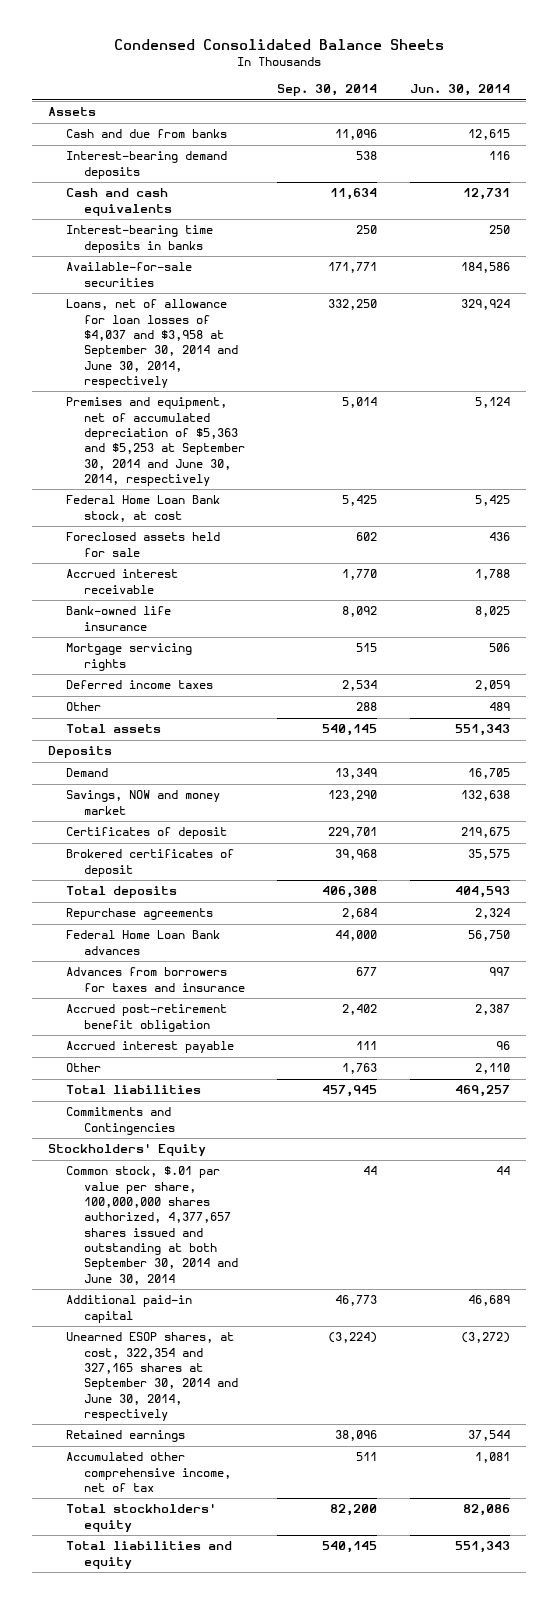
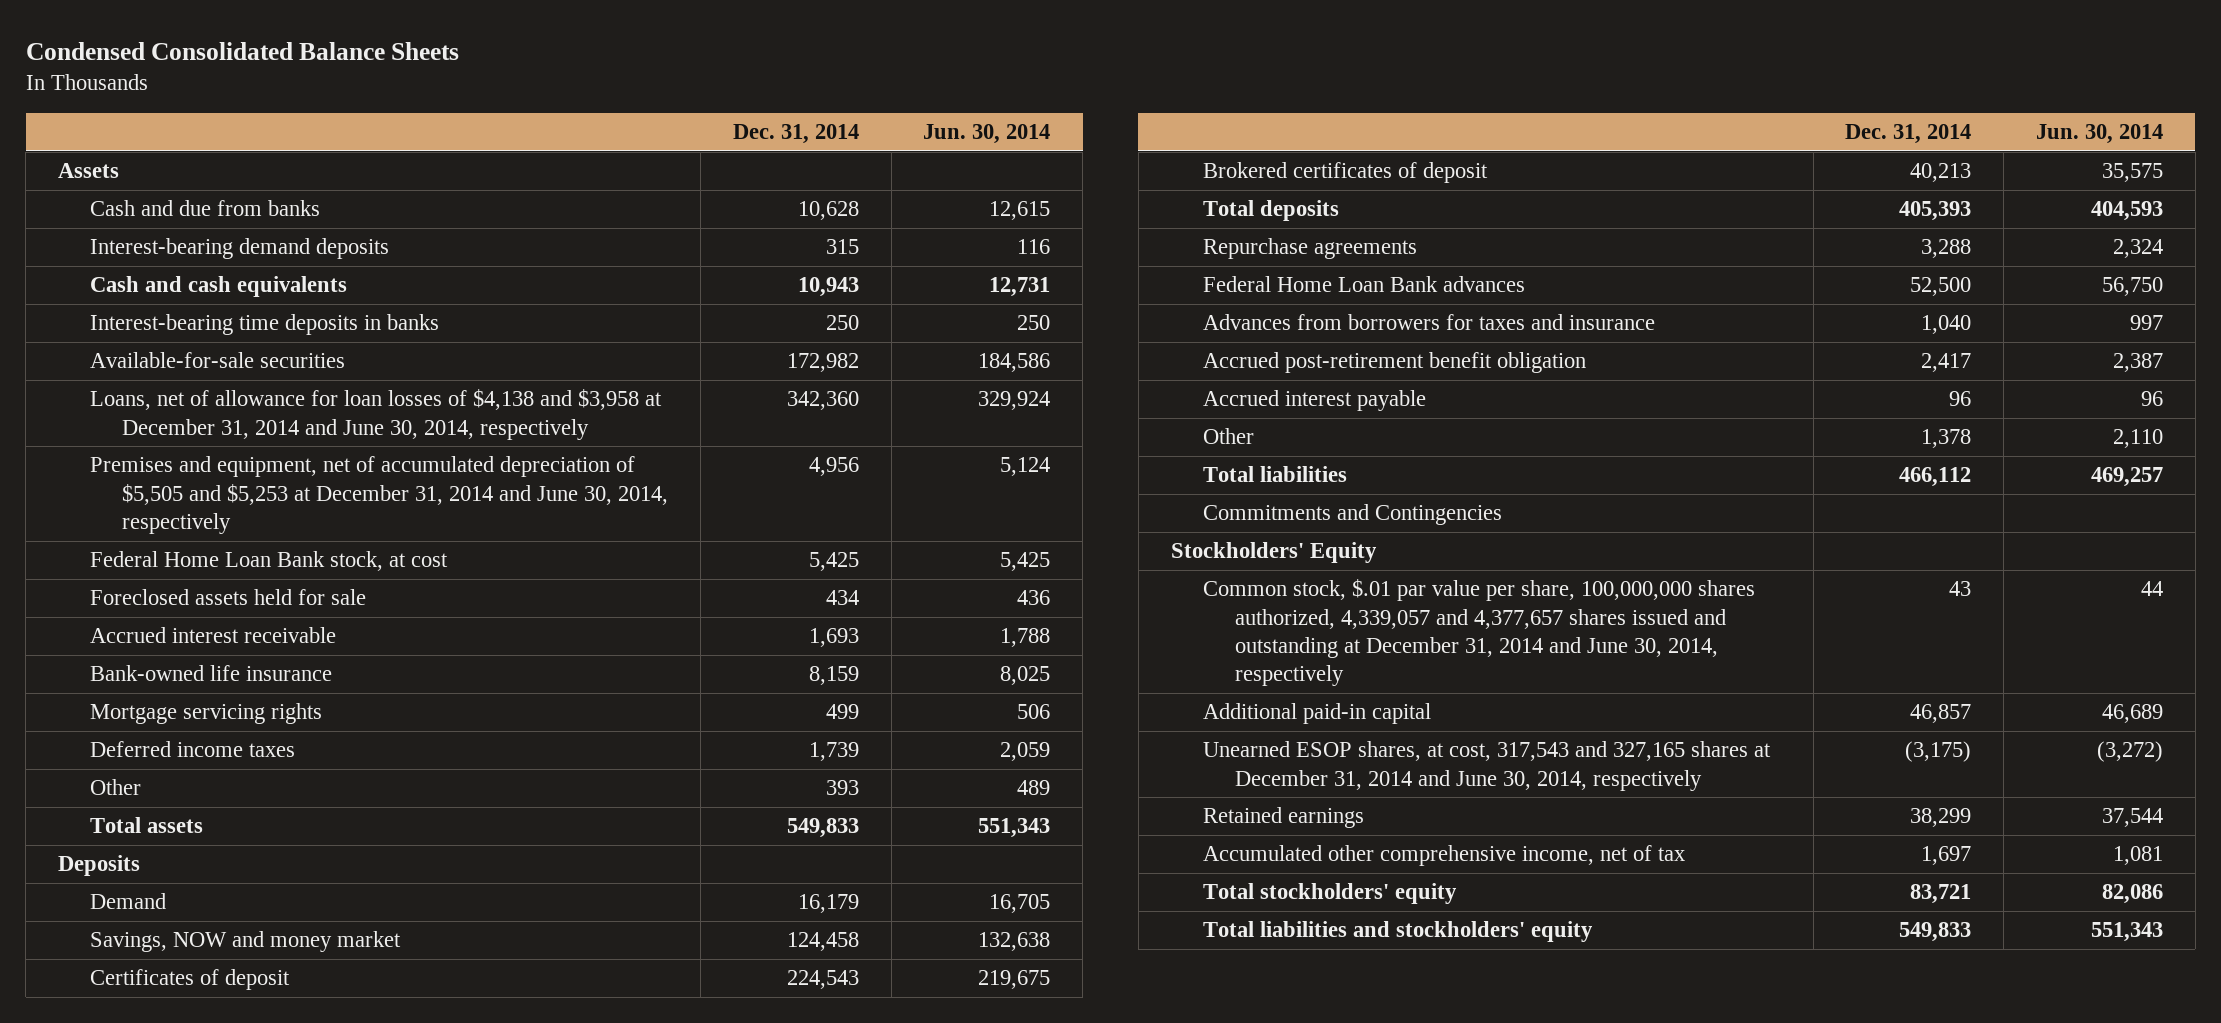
[277,84,378,97] Sep. 30, 2014 -> none
none -> [732,123,859,144] Dec. 31, 2014
[65,299,238,389] Loans, net of allowance for loan losses of $4,037 and $3,958 at September 30, 2014 and June 30, 2014, respectively -> [90,389,663,440] Loans, net of allowance for loan losses of $4,138 and $3,958 at December 31, 2014 and June 30, 2014, respectively
[65,397,245,487] Premises and equipment, net of accumulated depreciation of $5,363 and $5,253 at September 30, 2014 and June 30, 2014, respectively -> [90,456,669,534] Premises and equipment, net of accumulated depreciation of $5,505 and $5,253 at December 31, 2014 and June 30, 2014, respectively
[65,1166,238,1285] Common stock, $.01 par value per share, 100,000,000 shares authorized, 4,377,657 shares issued and outstanding at both September 30, 2014 and June 30, 2014 -> [1202,579,1755,686] Common stock, $.01 par value per share, 100,000,000 shares authorized, 4,339,057 and 4,377,657 shares issued and outstanding at December 31, 2014 and June 30, 2014, respectively
[65,1332,238,1422] Unearned ESOP shares, at cost, 322,354 and 327,165 shares at September 30, 2014 and June 30, 2014, respectively -> [1202,741,1771,791] Unearned ESOP shares, at cost, 317,543 and 327,165 shares at December 31, 2014 and June 30, 2014, respectively
[65,1541,232,1569] Total liabilities and equity -> [1202,921,1593,943] Total liabilities and stockholders' equity

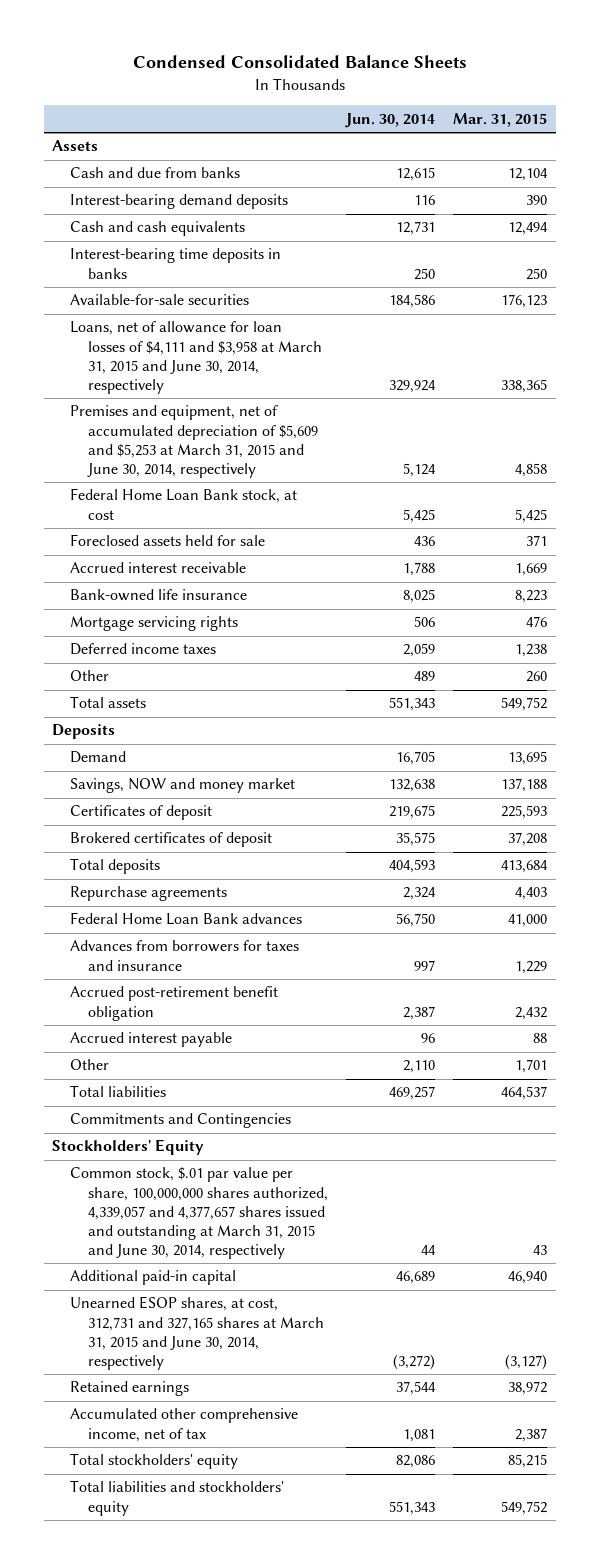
[732,123,859,144] Dec. 31, 2014 -> none
none -> [452,112,547,127] Mar. 31, 2015
[90,389,663,440] Loans, net of allowance for loan losses of $4,138 and $3,958 at December 31, 2014 and June 30, 2014, respectively -> [70,321,323,394] Loans, net of allowance for loan losses of $4,111 and $3,958 at March 31, 2015 and June 30, 2014, respectively
[90,456,669,534] Premises and equipment, net of accumulated depreciation of $5,505 and $5,253 at December 31, 2014 and June 30, 2014, respectively -> [70,405,319,478] Premises and equipment, net of accumulated depreciation of $5,609 and $5,253 at March 31, 2015 and June 30, 2014, respectively
[1202,579,1755,686] Common stock, $.01 par value per share, 100,000,000 shares authorized, 4,339,057 and 4,377,657 shares issued and outstanding at December 31, 2014 and June 30, 2014, respectively -> [70,1167,329,1260] Common stock, $.01 par value per share, 100,000,000 shares authorized, 4,339,057 and 4,377,657 shares issued and outstanding at March 31, 2015 and June 30, 2014, respectively
[1202,741,1771,791] Unearned ESOP shares, at cost, 317,543 and 327,165 shares at December 31, 2014 and June 30, 2014, respectively -> [70,1296,325,1370] Unearned ESOP shares, at cost, 312,731 and 327,165 shares at March 31, 2015 and June 30, 2014, respectively

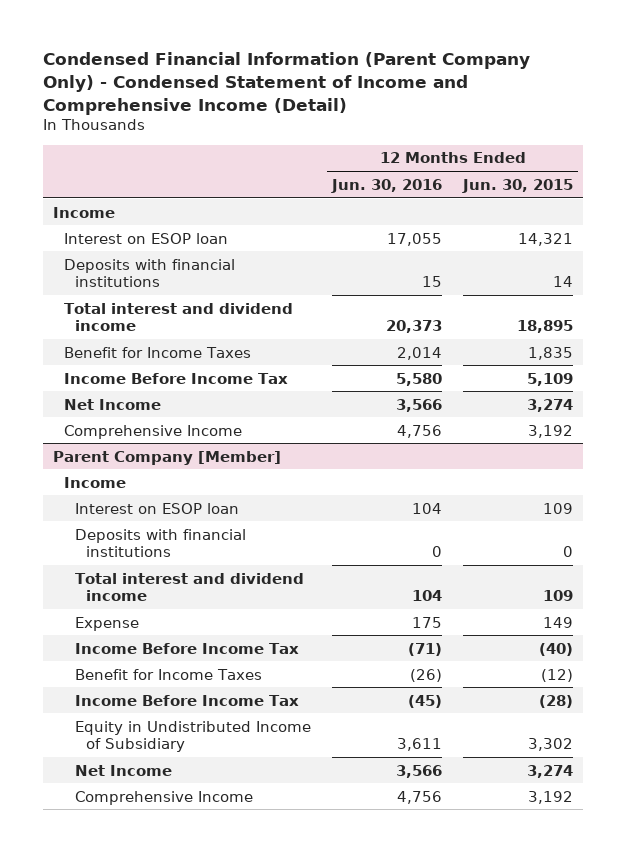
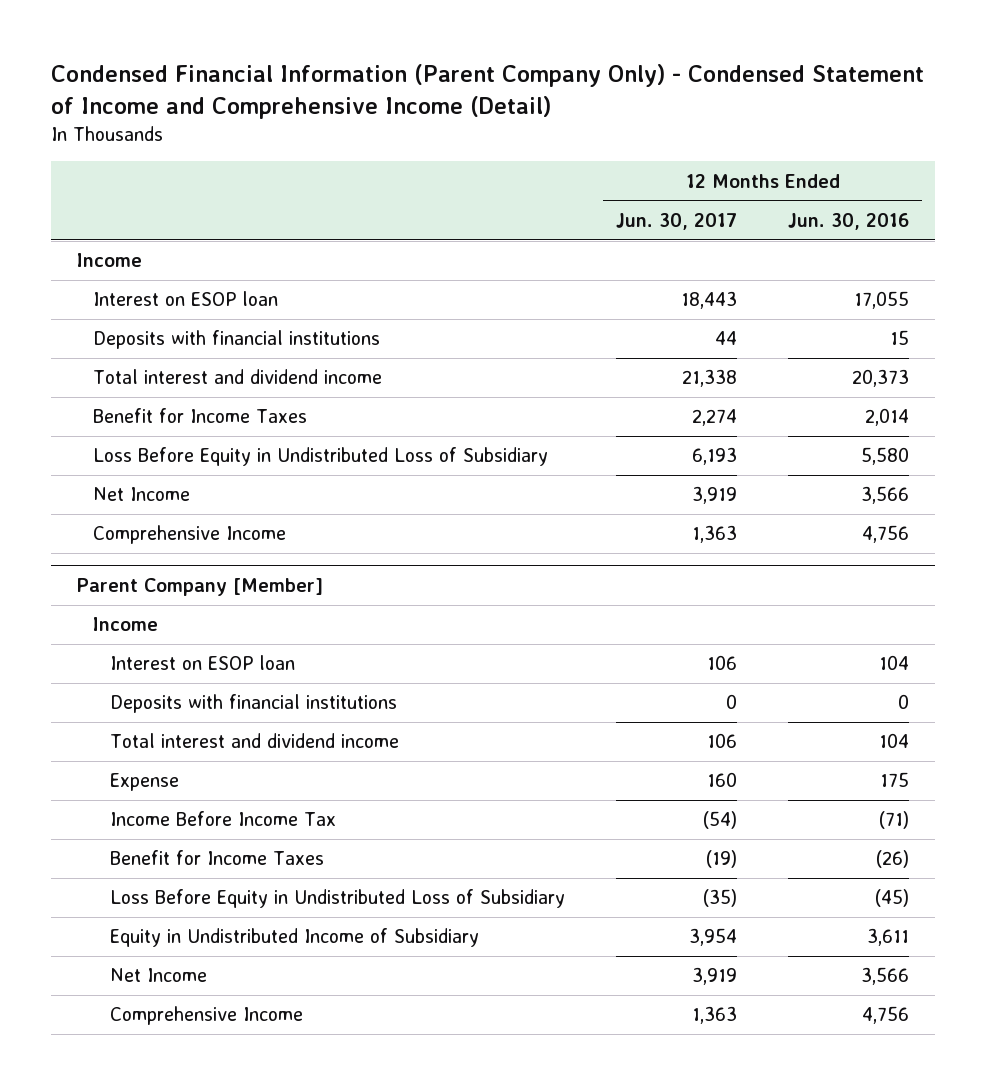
[461,178,573,193] Jun. 30, 2015 -> none
none -> [615,213,737,231] Jun. 30, 2017
[64,372,289,384] Income Before Income Tax -> [93,447,549,467] Loss Before Equity in Undistributed Loss of Subsidiary
[75,694,300,706] Income Before Income Tax -> [109,889,565,909] Loss Before Equity in Undistributed Loss of Subsidiary

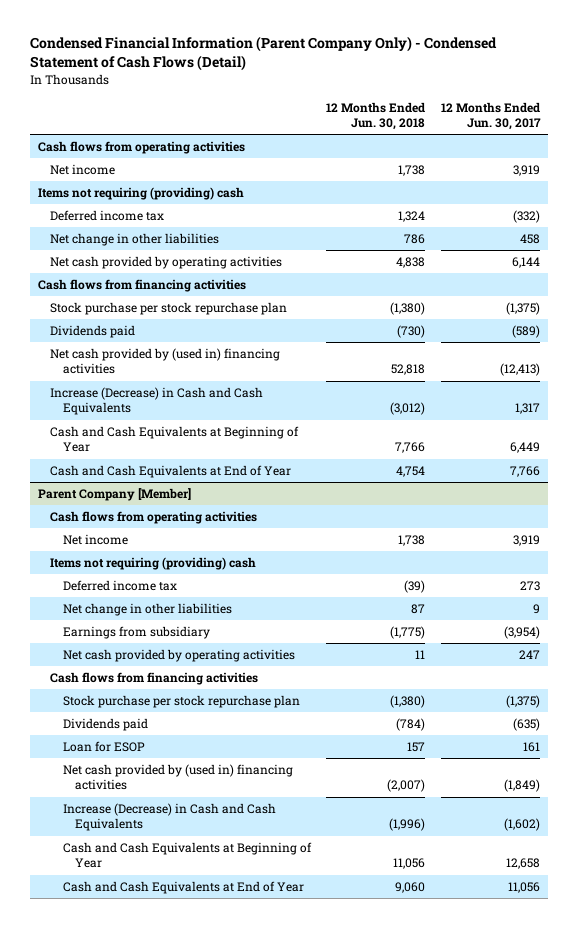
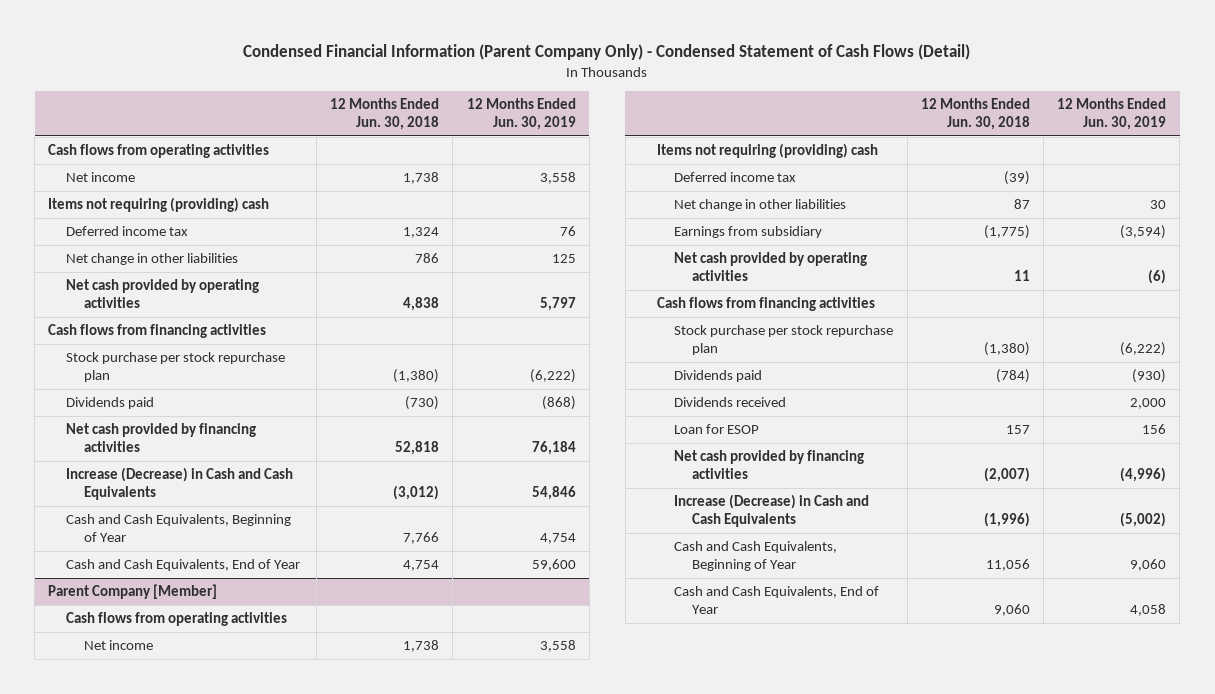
[441,101,542,131] 12 Months Ended Jun. 30, 2017 -> none
none -> [466,98,576,130] 12 Months Ended Jun. 30, 2019
[50,347,281,375] Net cash provided by (used in) financing activities -> [66,423,257,452] Net cash provided by financing activities
[50,425,300,453] Cash and Cash Equivalents at Beginning of Year -> [66,514,292,542] Cash and Cash Equivalents, Beginning of Year
[50,464,292,478] Cash and Cash Equivalents at End of Year -> [66,559,301,572] Cash and Cash Equivalents, End of Year
none -> [674,397,787,408] Dividends received
[62,763,293,791] Net cash provided by (used in) financing activities -> [674,450,865,479] Net cash provided by financing activities
[62,841,312,869] Cash and Cash Equivalents at Beginning of Year -> [674,541,838,571] Cash and Cash Equivalents, Beginning of Year
[62,880,304,894] Cash and Cash Equivalents at End of Year -> [674,586,880,614] Cash and Cash Equivalents, End of Year

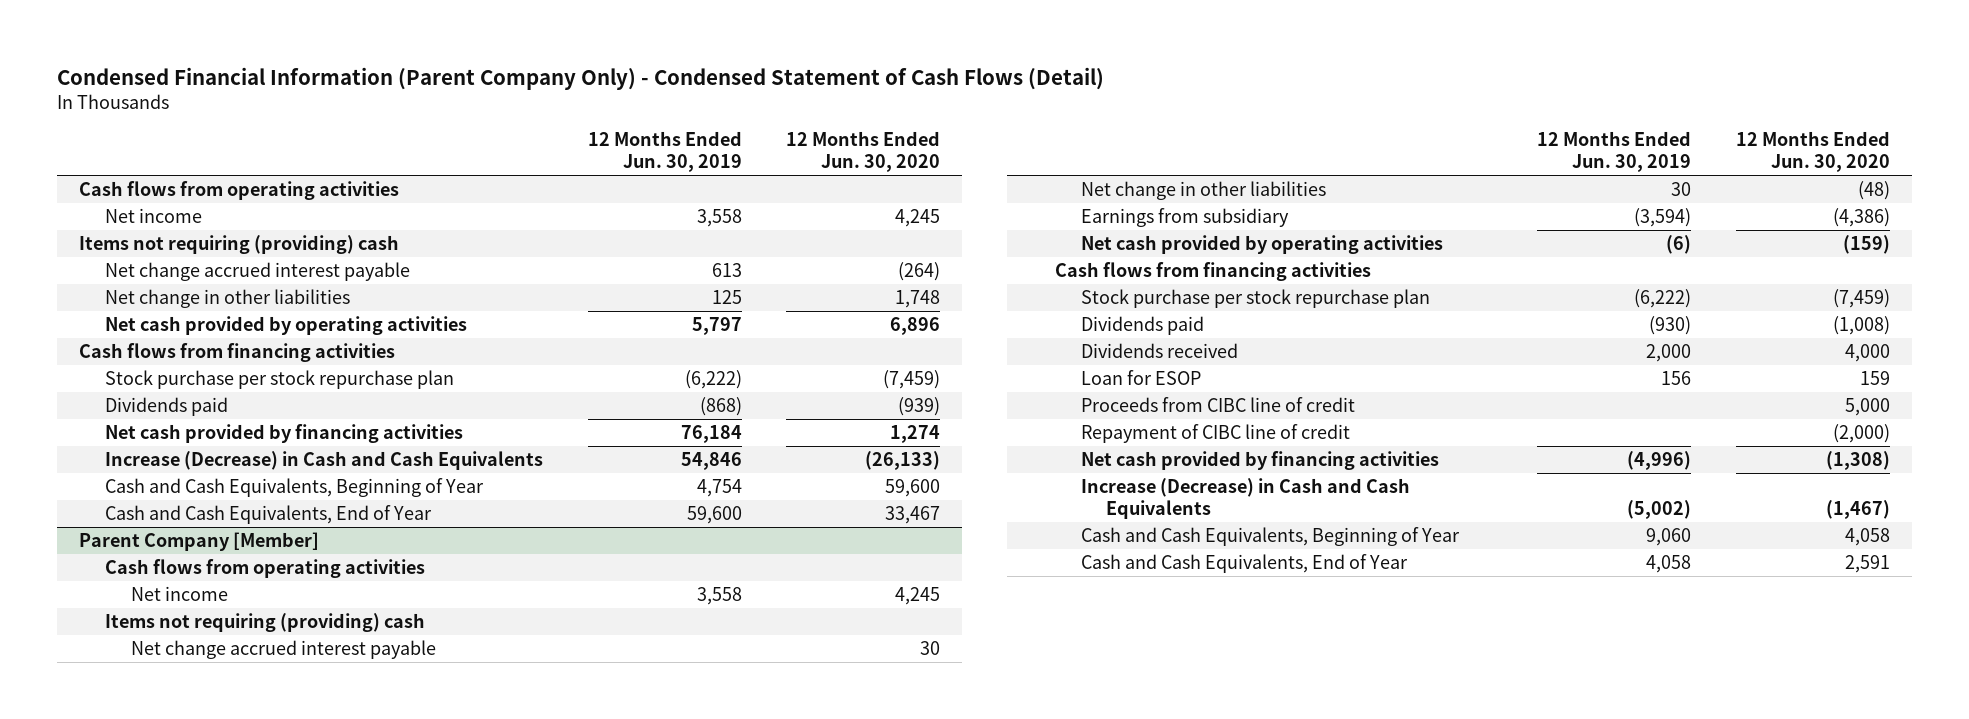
[330,98,440,130] 12 Months Ended Jun. 30, 2018 -> none
none -> [786,131,941,173] 12 Months Ended Jun. 30, 2020
[66,226,189,237] Deferred income tax -> none
none -> [105,261,411,281] Net change accrued interest payable
[674,172,797,183] Deferred income tax -> none
none -> [131,639,437,659] Net change accrued interest payable
none -> [1080,396,1355,412] Proceeds from CIBC line of credit
none -> [1080,423,1350,443] Repayment of CIBC line of credit

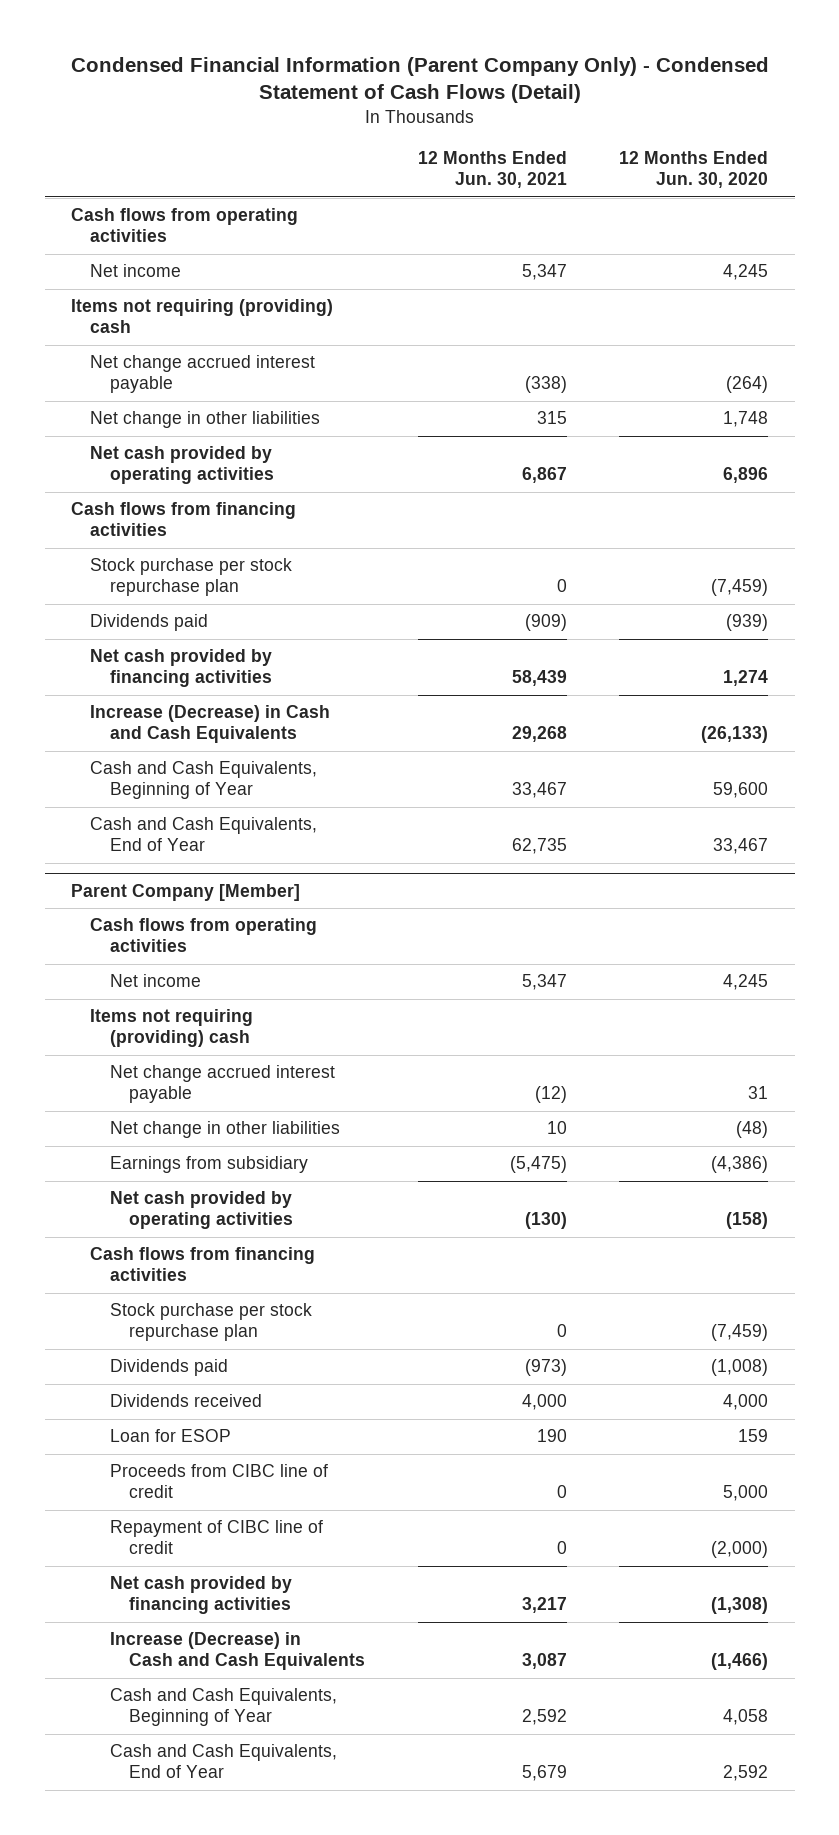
[587,131,742,173] 12 Months Ended Jun. 30, 2019 -> none
none -> [417,151,567,189] 12 Months Ended Jun. 30, 2021
[920,640,941,655] 30 -> [748,1086,769,1100] 31
[1842,234,1890,254] (159) -> [726,1212,769,1230] (158)
[1825,499,1890,519] (1,467) -> [711,1653,769,1671] (1,466)
[1844,554,1890,573] 2,591 -> [723,1765,769,1782] 2,592

